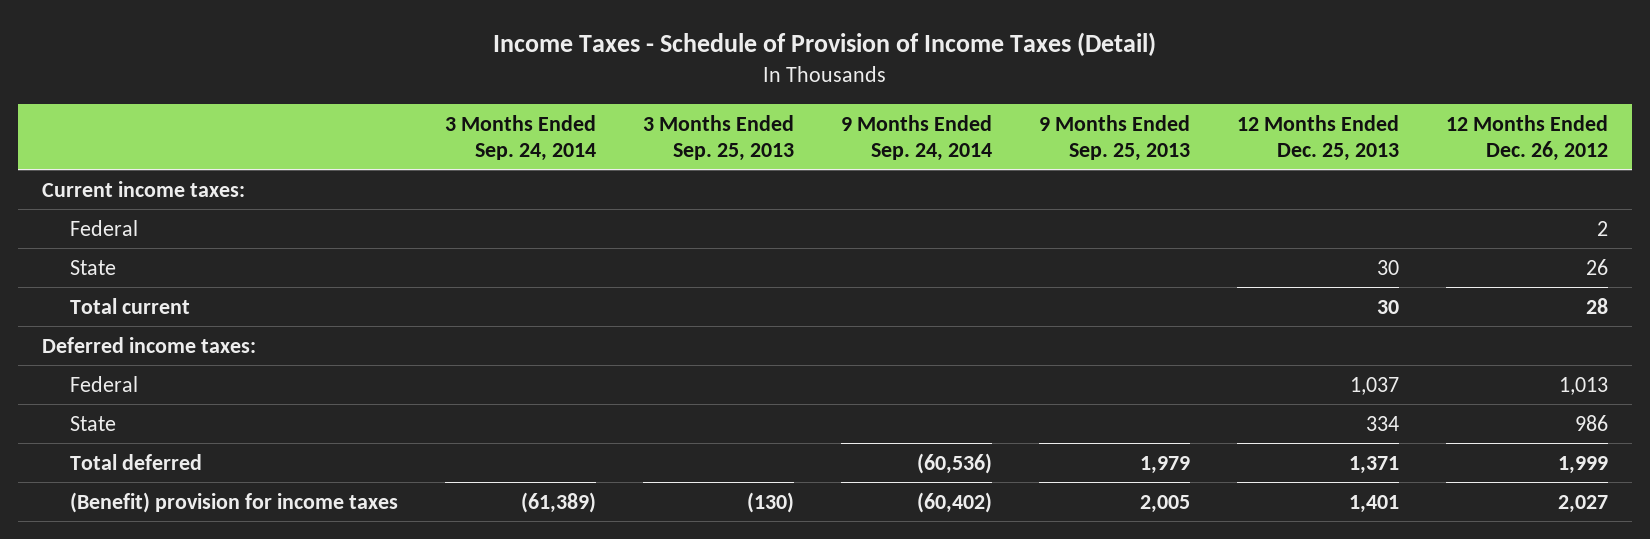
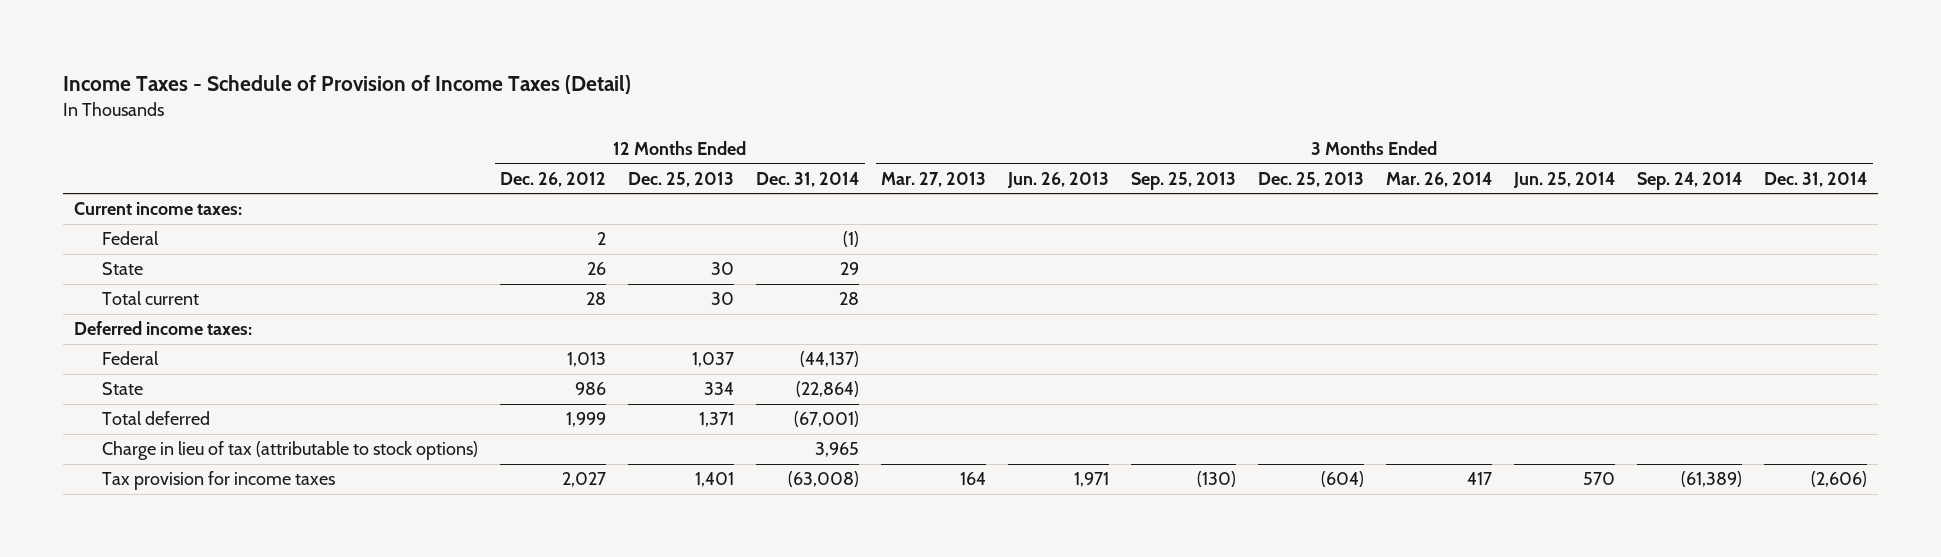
[841,114,993,161] 9 Months Ended Sep. 24, 2014 -> none
[1039,114,1191,161] 9 Months Ended Sep. 25, 2013 -> none
none -> [756,172,860,188] Dec. 31, 2014
none -> [881,172,987,188] Mar. 27, 2013
none -> [1007,172,1110,189] Jun. 26, 2013
none -> [1258,172,1365,188] Dec. 25, 2013
none -> [1386,172,1493,188] Mar. 26, 2014
none -> [1513,172,1616,189] Jun. 25, 2014
none -> [1764,172,1868,188] Dec. 31, 2014
none -> [102,441,479,461] Charge in lieu of tax (attributable to stock options)
[70,491,399,513] (Benefit) provision for income taxes -> [102,471,336,491] Tax provision for income taxes

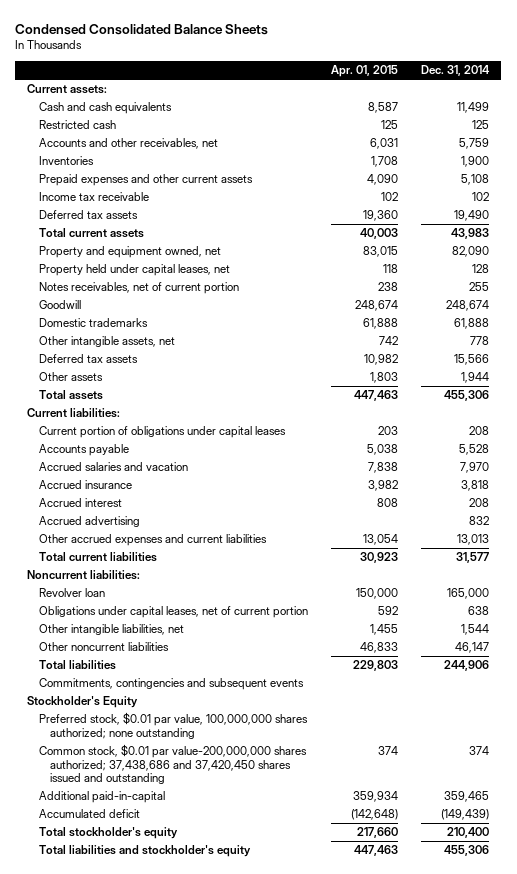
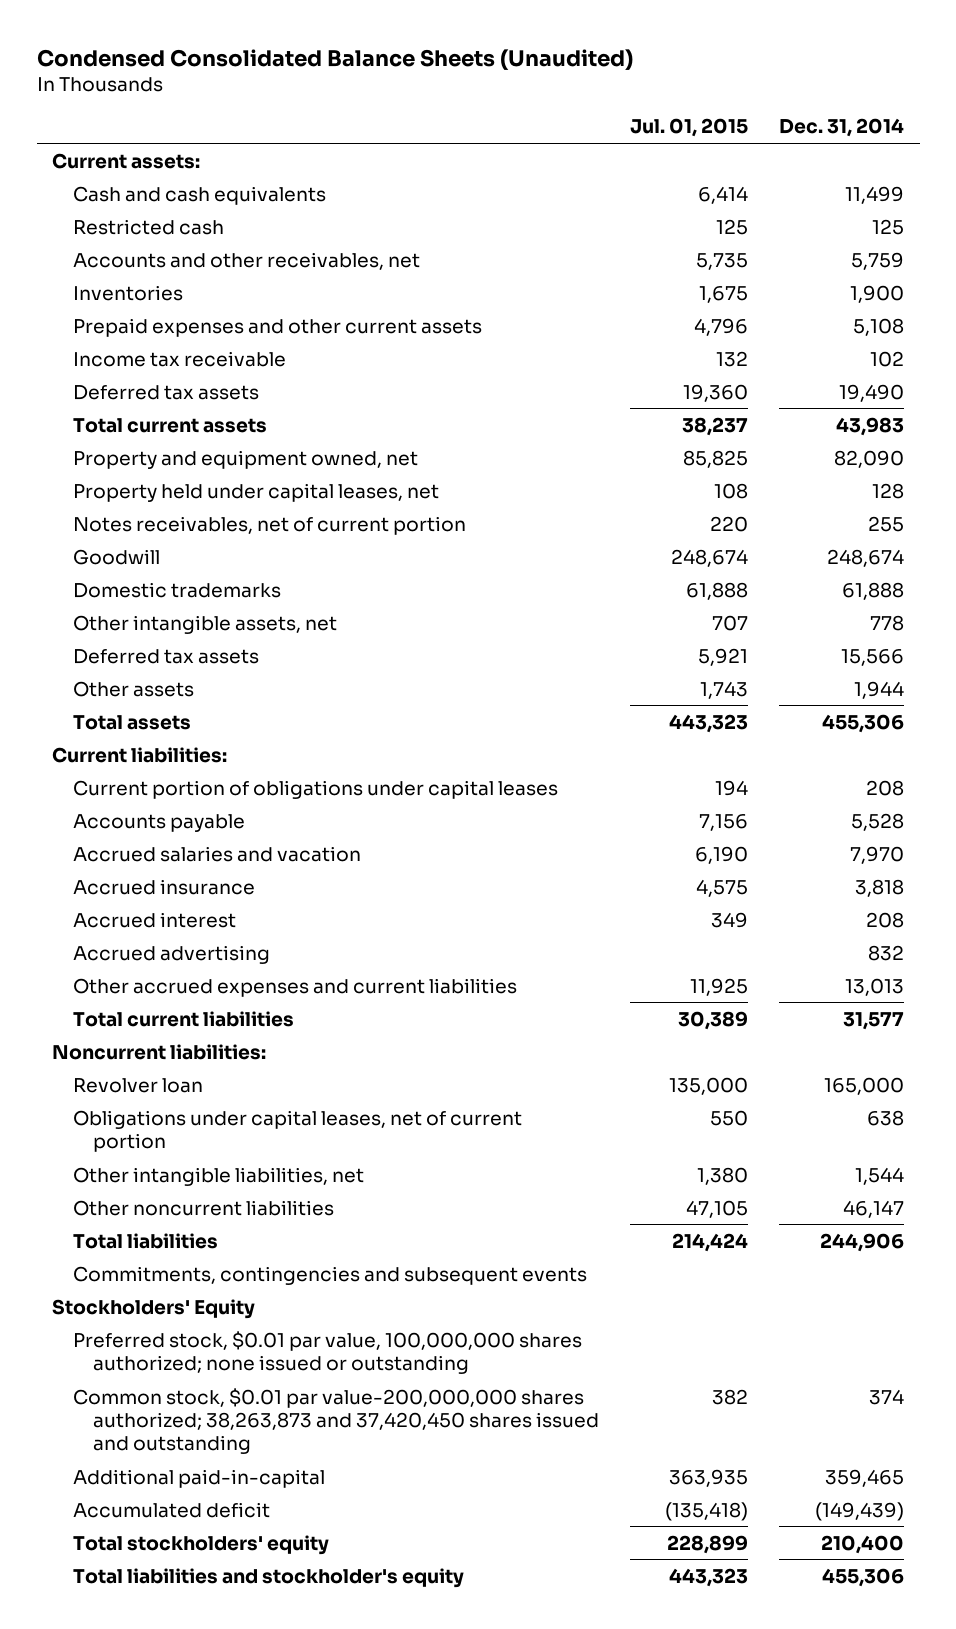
[15,23,269,35] Condensed Consolidated Balance Sheets -> [36,48,633,70] Condensed Consolidated Balance Sheets (Unaudited)
[331,65,399,78] Apr. 01, 2015 -> none
none -> [630,118,749,138] Jul. 01, 2015
[27,696,139,709] Stockholder's Equity -> [52,1298,256,1319] Stockholders' Equity
[38,712,308,739] Preferred stock, $0.01 par value, 100,000,000 shares authorized; none outstanding -> [72,1330,582,1374] Preferred stock, $0.01 par value, 100,000,000 shares authorized; none issued or outstanding
[38,744,307,785] Common stock, $0.01 par value-200,000,000 shares authorized; 37,438,686 and 37,420,450 shares issued and outstanding -> [72,1387,600,1455] Common stock, $0.01 par value-200,000,000 shares authorized; 38,263,873 and 37,420,450 shares issued and outstanding
[38,827,178,840] Total stockholder's equity -> [72,1534,329,1555] Total stockholders' equity

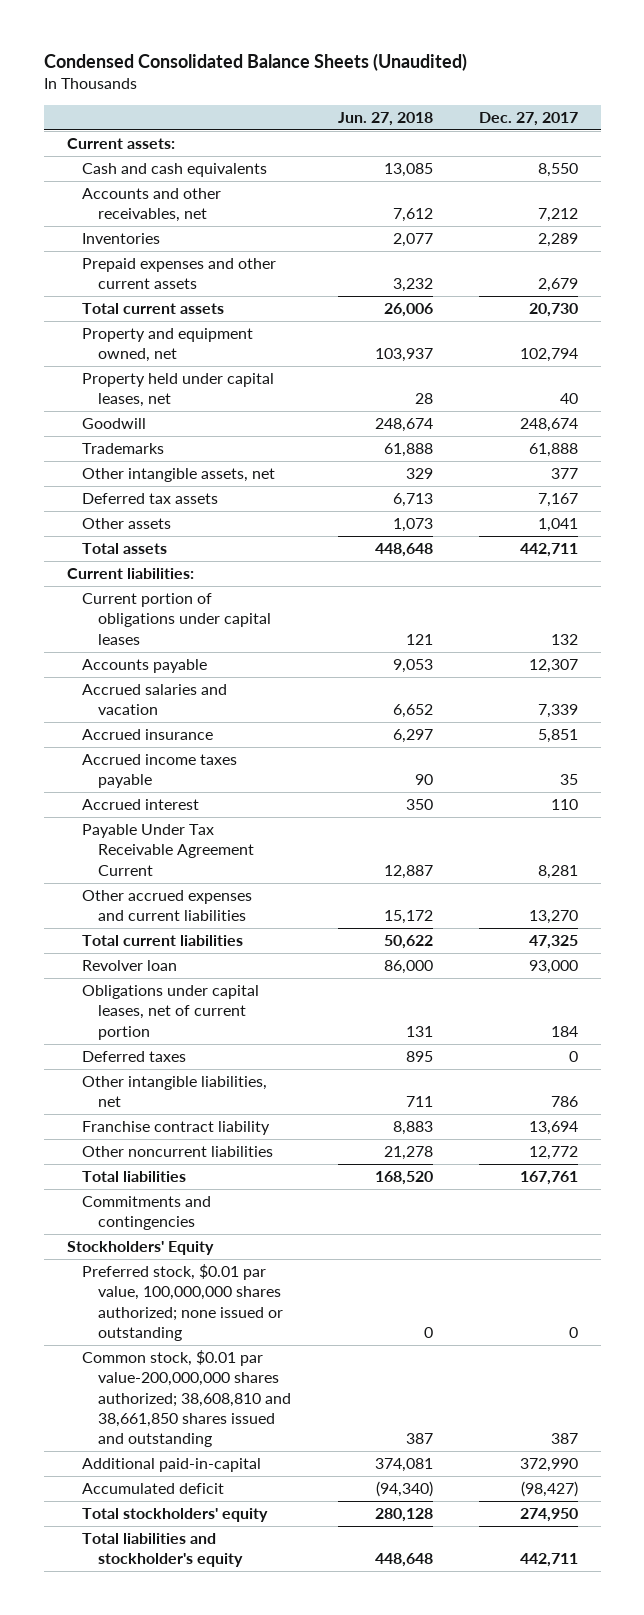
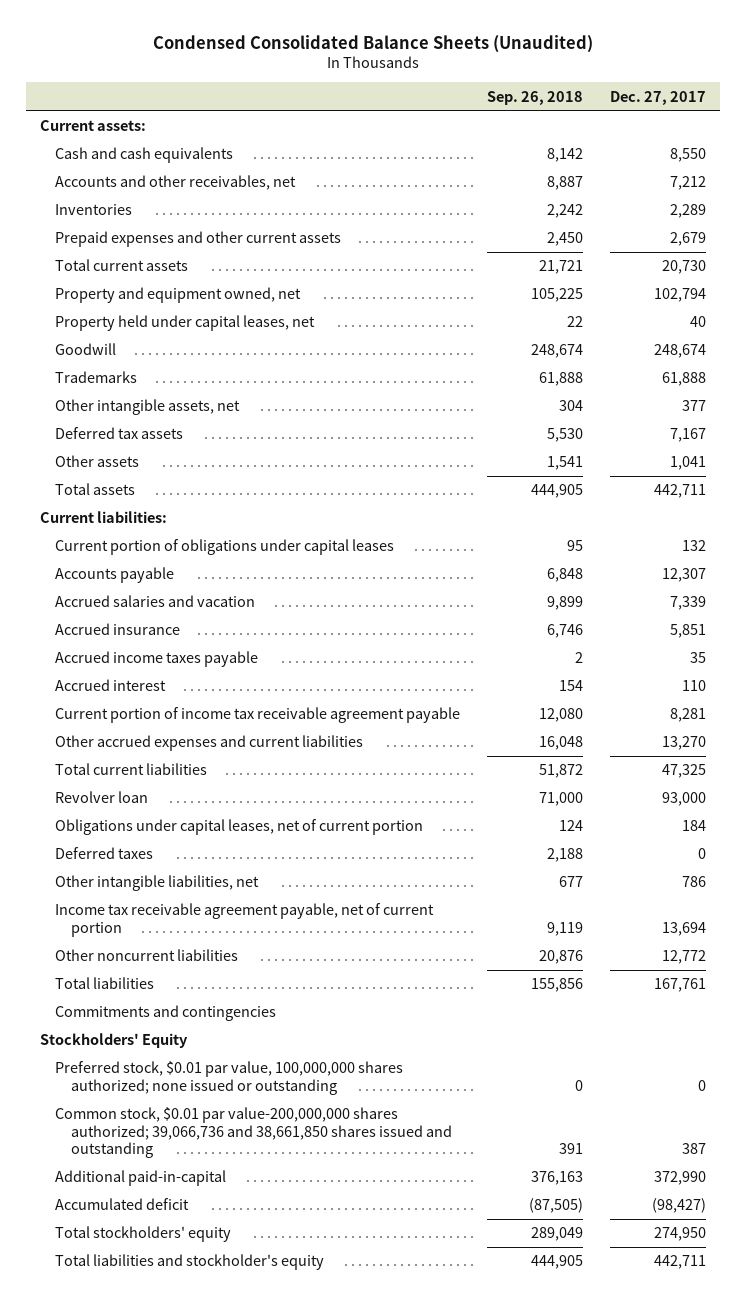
[337,112,433,127] Jun. 27, 2018 -> none
none -> [487,90,584,105] Sep. 26, 2018
[82,824,255,876] Payable Under Tax Receivable Agreement Current -> [55,707,461,724] Current portion of income tax receivable agreement payable
[82,1121,271,1136] Franchise contract liability -> [55,903,435,937] Income tax receivable agreement payable, net of current portion
[82,1350,292,1448] Common stock, $0.01 par value-200,000,000 shares authorized; 38,608,810 and 38,661,850 shares issued and outstanding -> [55,1107,452,1158] Common stock, $0.01 par value-200,000,000 shares authorized; 39,066,736 and 38,661,850 shares issued and outstanding

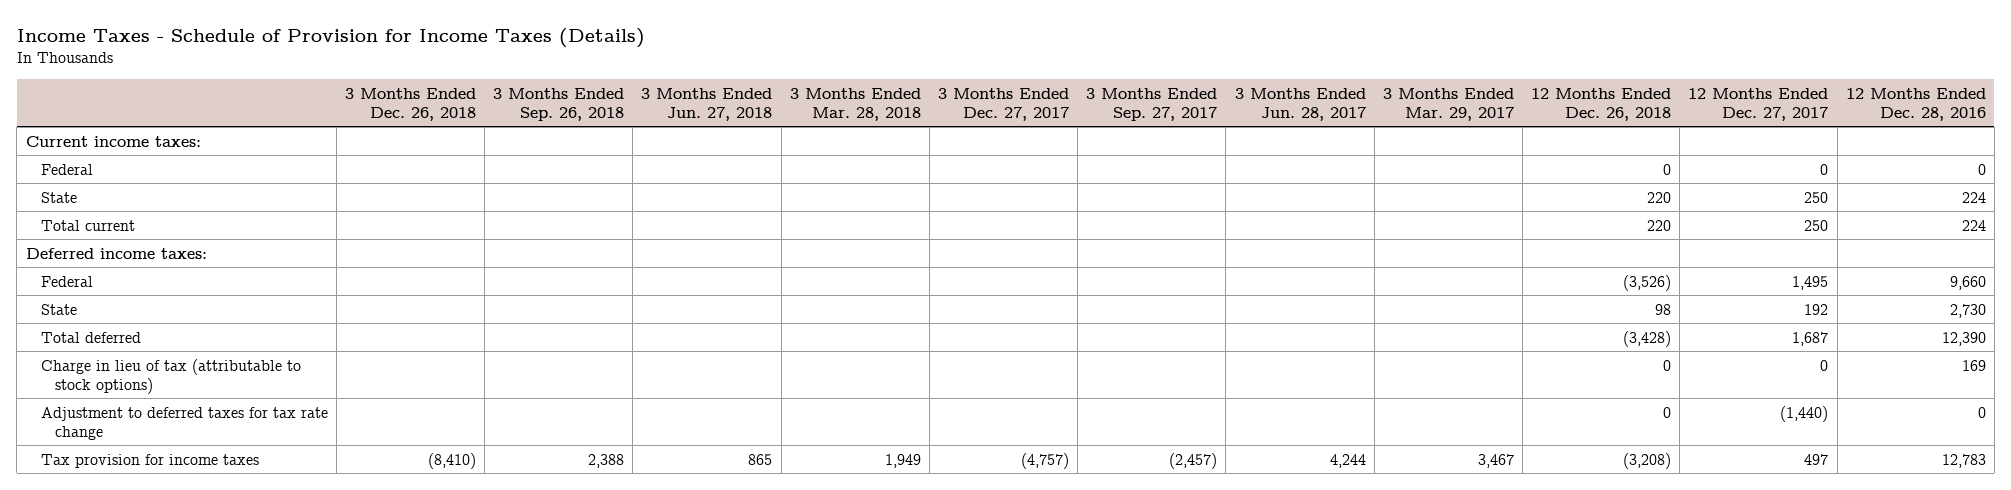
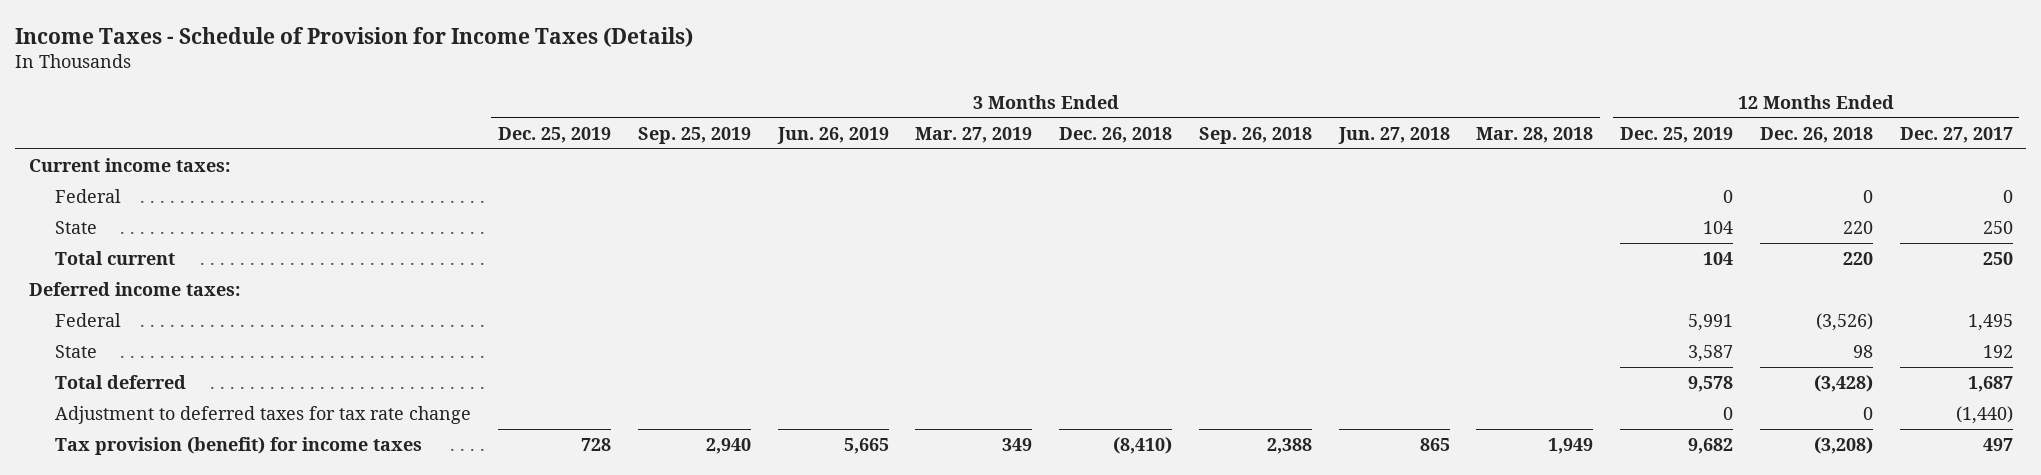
[937,87,1069,121] 3 Months Ended Dec. 27, 2017 -> none
[1086,87,1218,121] 3 Months Ended Sep. 27, 2017 -> none
[1234,87,1366,121] 3 Months Ended Jun. 28, 2017 -> none
[1382,87,1514,121] 3 Months Ended Mar. 29, 2017 -> none
[1845,87,1986,121] 12 Months Ended Dec. 28, 2016 -> none
none -> [498,126,612,143] Dec. 25, 2019
none -> [637,126,751,144] Sep. 25, 2019
none -> [776,126,889,144] Jun. 26, 2019
none -> [915,126,1033,143] Mar. 27, 2019
none -> [1620,126,1734,143] Dec. 25, 2019
[40,358,301,394] Charge in lieu of tax (attributable to stock options) -> none
[40,453,259,468] Tax provision for income taxes -> [55,437,423,456] Tax provision (benefit) for income taxes

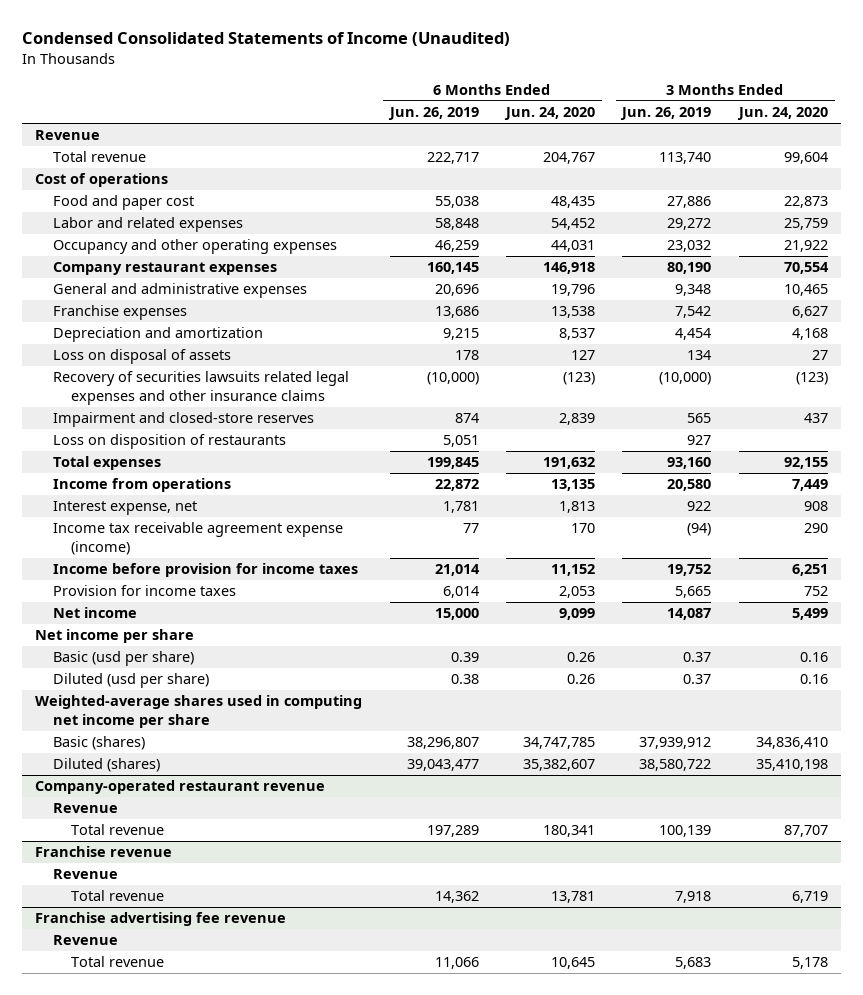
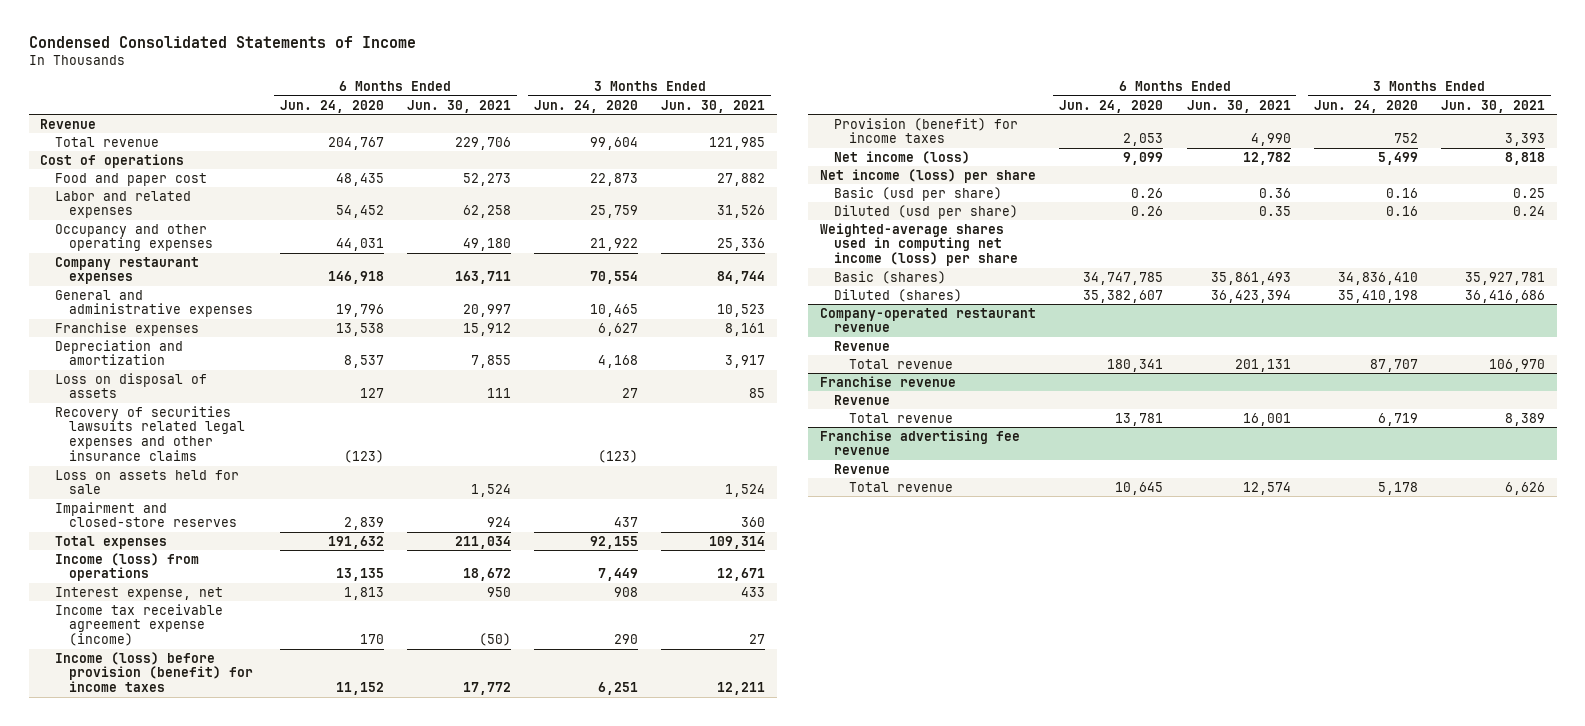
[21,32,510,47] Condensed Consolidated Statements of Income (Unaudited) -> [28,36,416,49] Condensed Consolidated Statements of Income
[387,107,479,121] Jun. 26, 2019 -> none
[620,107,712,121] Jun. 26, 2019 -> none
none -> [406,99,511,113] Jun. 30, 2021
none -> [661,99,766,113] Jun. 30, 2021
none -> [54,469,239,495] Loss on assets held for sale
[53,434,287,450] Loss on disposition of restaurants -> none
[53,478,232,493] Income from operations -> [54,552,199,582] Income (loss) from operations
[53,563,359,578] Income before provision for income taxes -> [54,651,254,693] Income (loss) before provision (benefit) for income taxes
[53,585,237,597] Provision for income taxes -> [834,117,1019,144] Provision (benefit) for income taxes
[53,607,138,619] Net income -> [834,150,971,164] Net income (loss)
[35,629,195,644] Net income per share -> [819,168,1036,183] Net income (loss) per share
[35,695,363,729] Weighted-average shares used in computing net income per share -> [819,222,1019,267] Weighted-average shares used in computing net income (loss) per share

